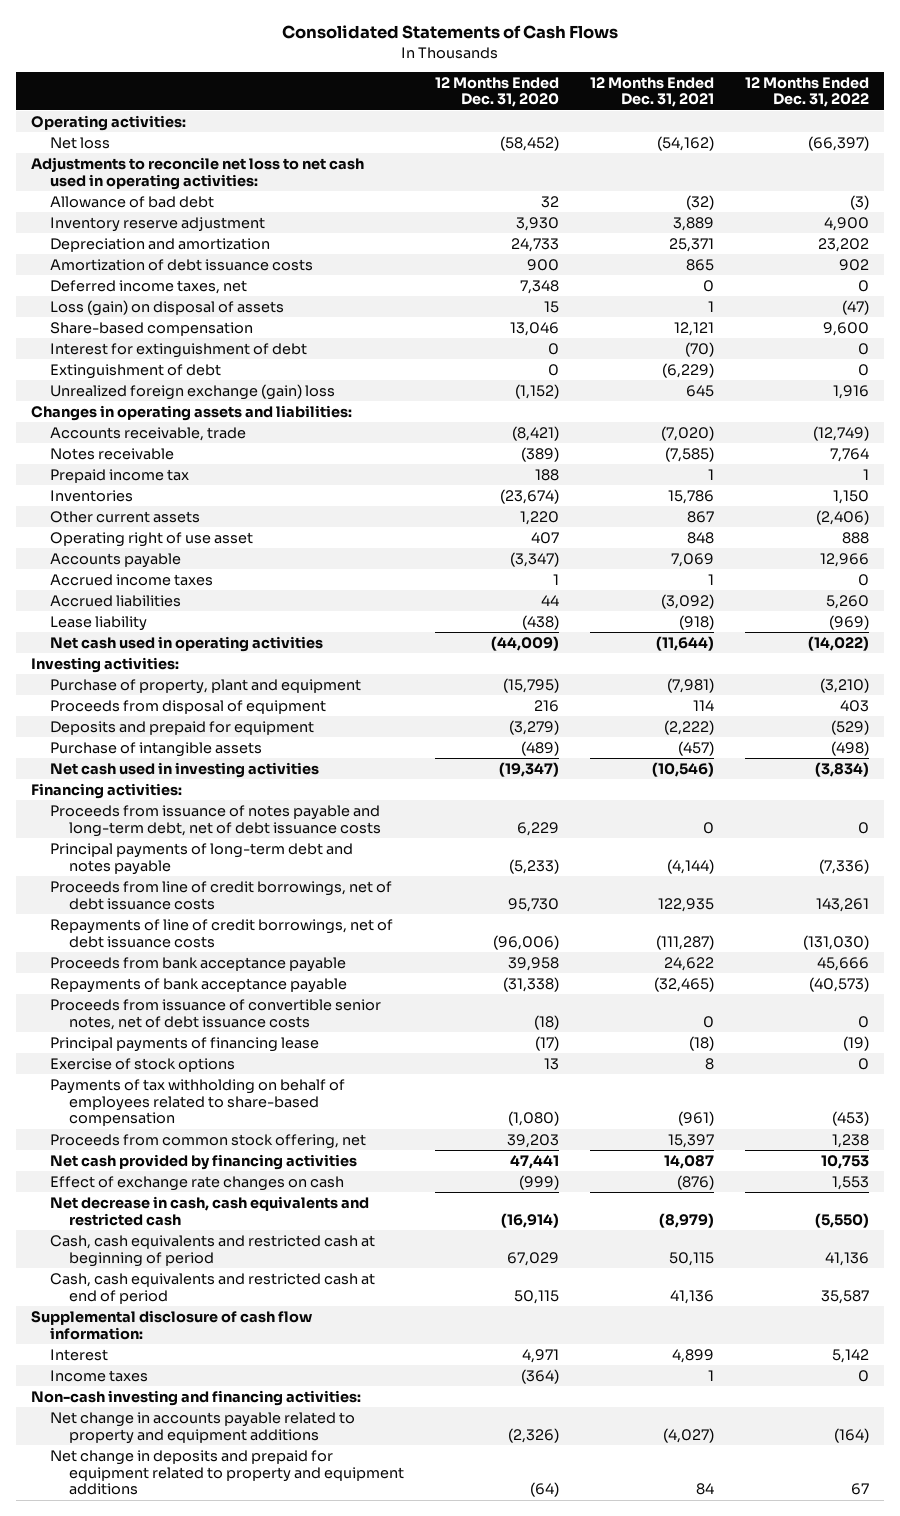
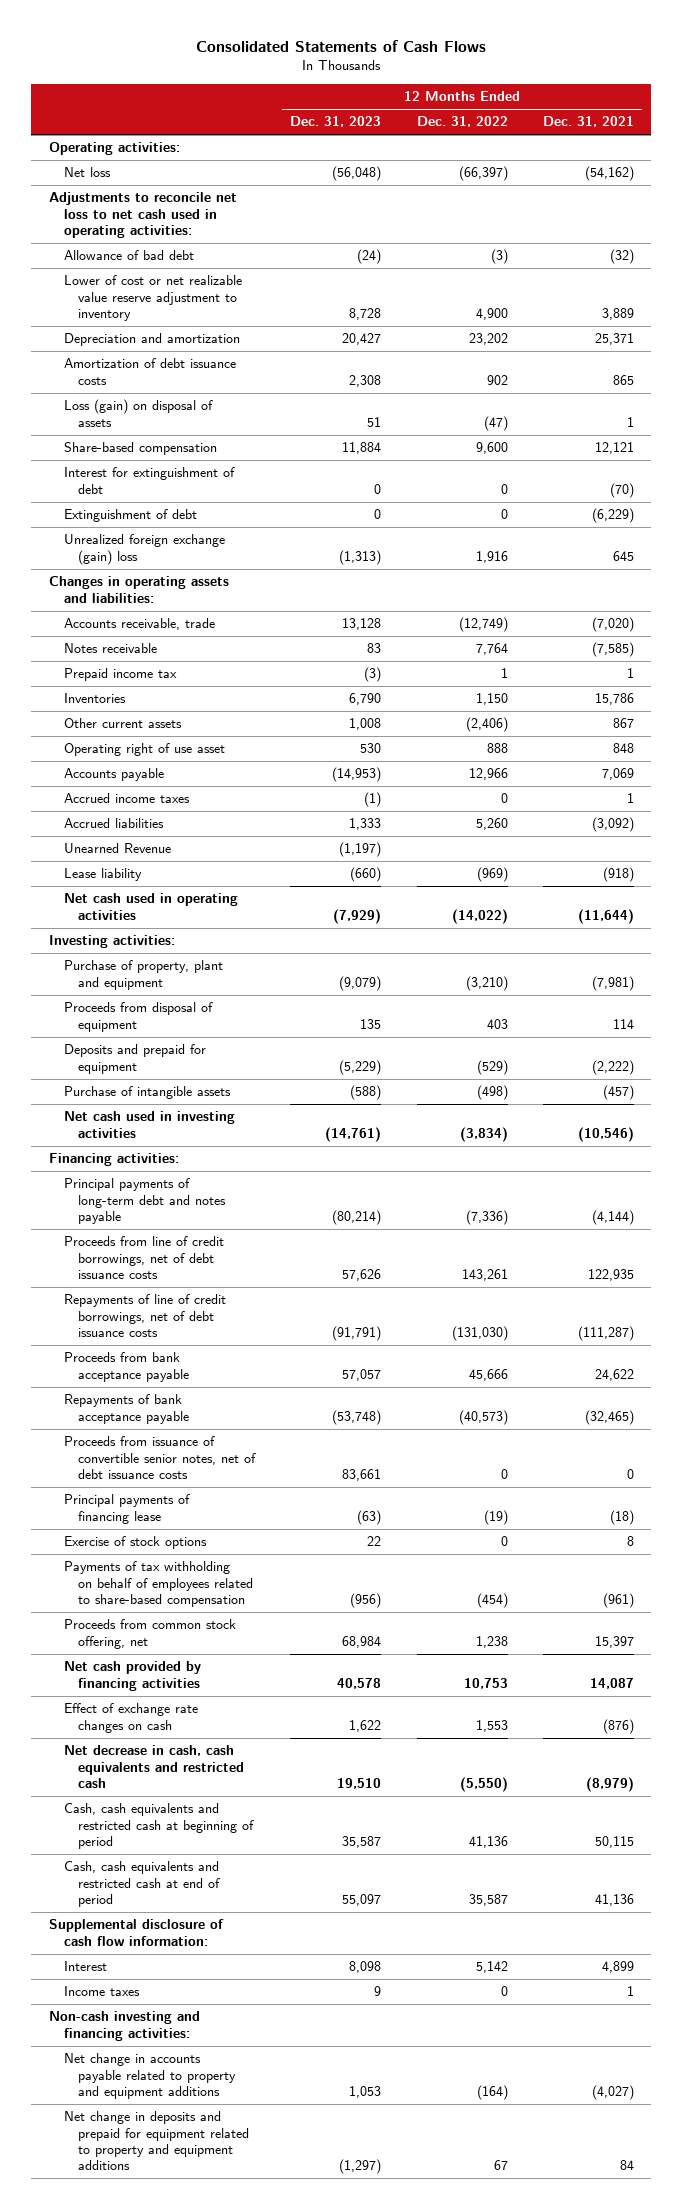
[434,76,559,108] 12 Months Ended Dec. 31, 2020 -> none
none -> [290,116,382,128] Dec. 31, 2023
[50,216,266,232] Inventory reserve adjustment -> [63,275,242,321] Lower of cost or net realizable value reserve adjustment to inventory
[50,279,248,294] Deferred income taxes, net -> none
none -> [63,843,171,854] Unearned Revenue
[50,804,381,837] Proceeds from issuance of notes payable and long-term debt, net of debt issuance costs -> none
[831,1111,869,1127] (453) -> [476,1592,508,1608] (454)

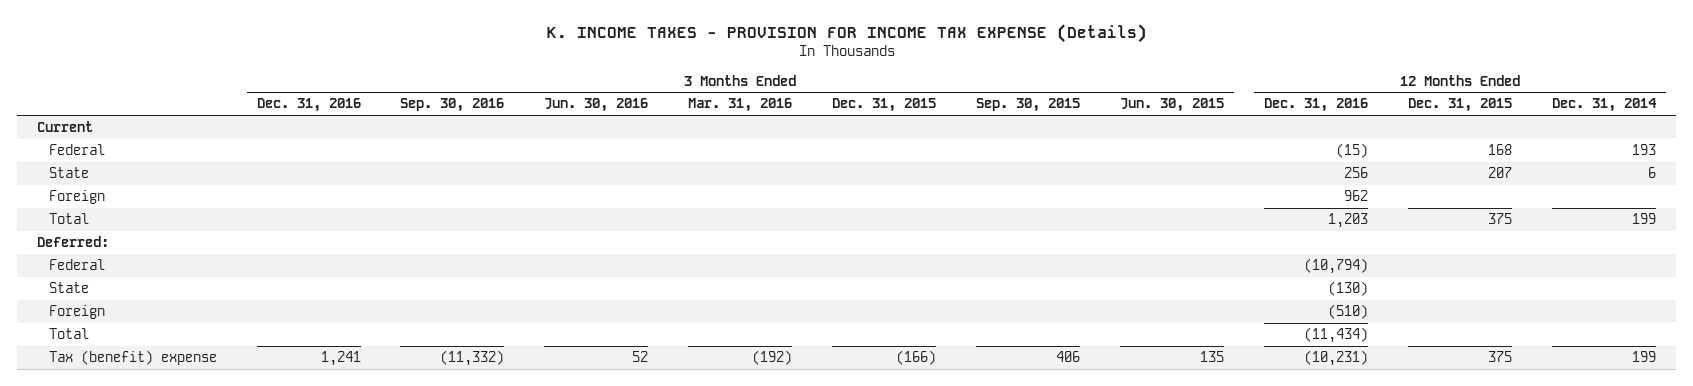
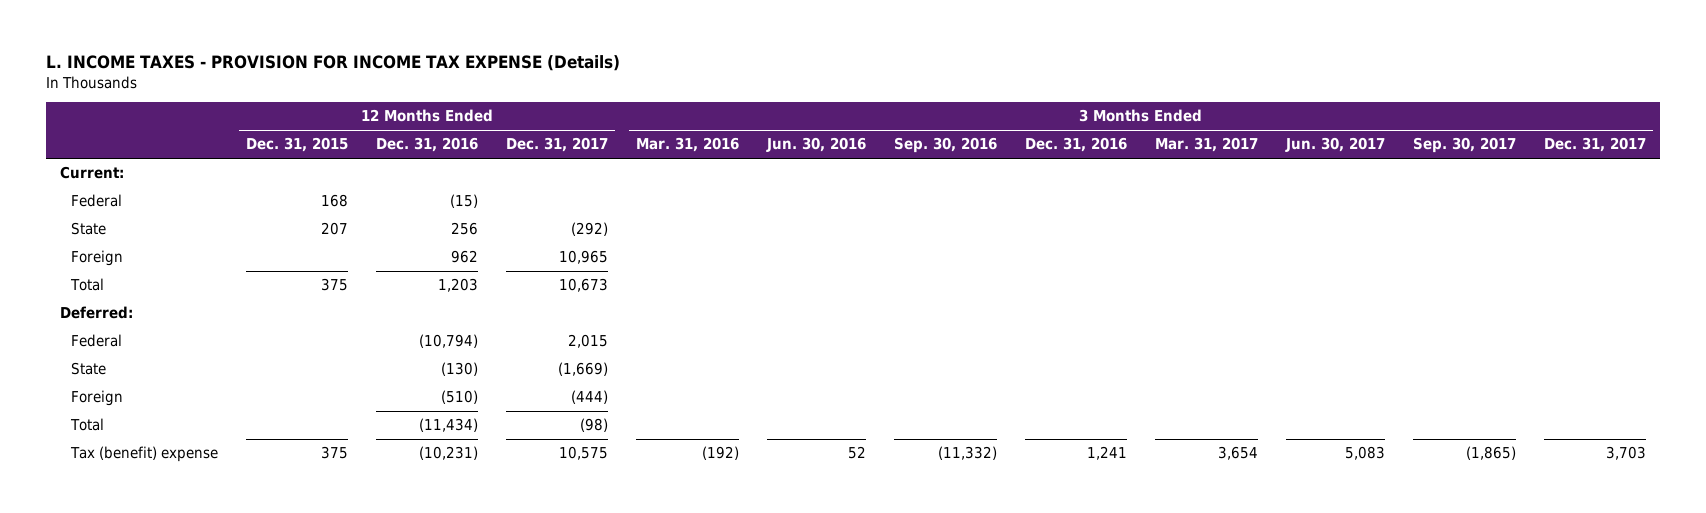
[546,24,1147,44] K. INCOME TAXES - PROVISION FOR INCOME TAX EXPENSE (Details) -> [45,55,620,72] L. INCOME TAXES - PROVISION FOR INCOME TAX EXPENSE (Details)
[832,98,937,113] Dec. 31, 2015 -> none
[976,98,1081,113] Sep. 30, 2015 -> none
[1120,98,1225,113] Jun. 30, 2015 -> none
[1552,98,1658,113] Dec. 31, 2014 -> none
none -> [505,137,608,153] Dec. 31, 2017
none -> [1155,137,1259,153] Mar. 31, 2017
none -> [1285,137,1386,153] Jun. 30, 2017
none -> [1413,137,1517,154] Sep. 30, 2017
none -> [1544,137,1647,153] Dec. 31, 2017
[37,121,94,133] Current -> [59,166,124,180] Current:

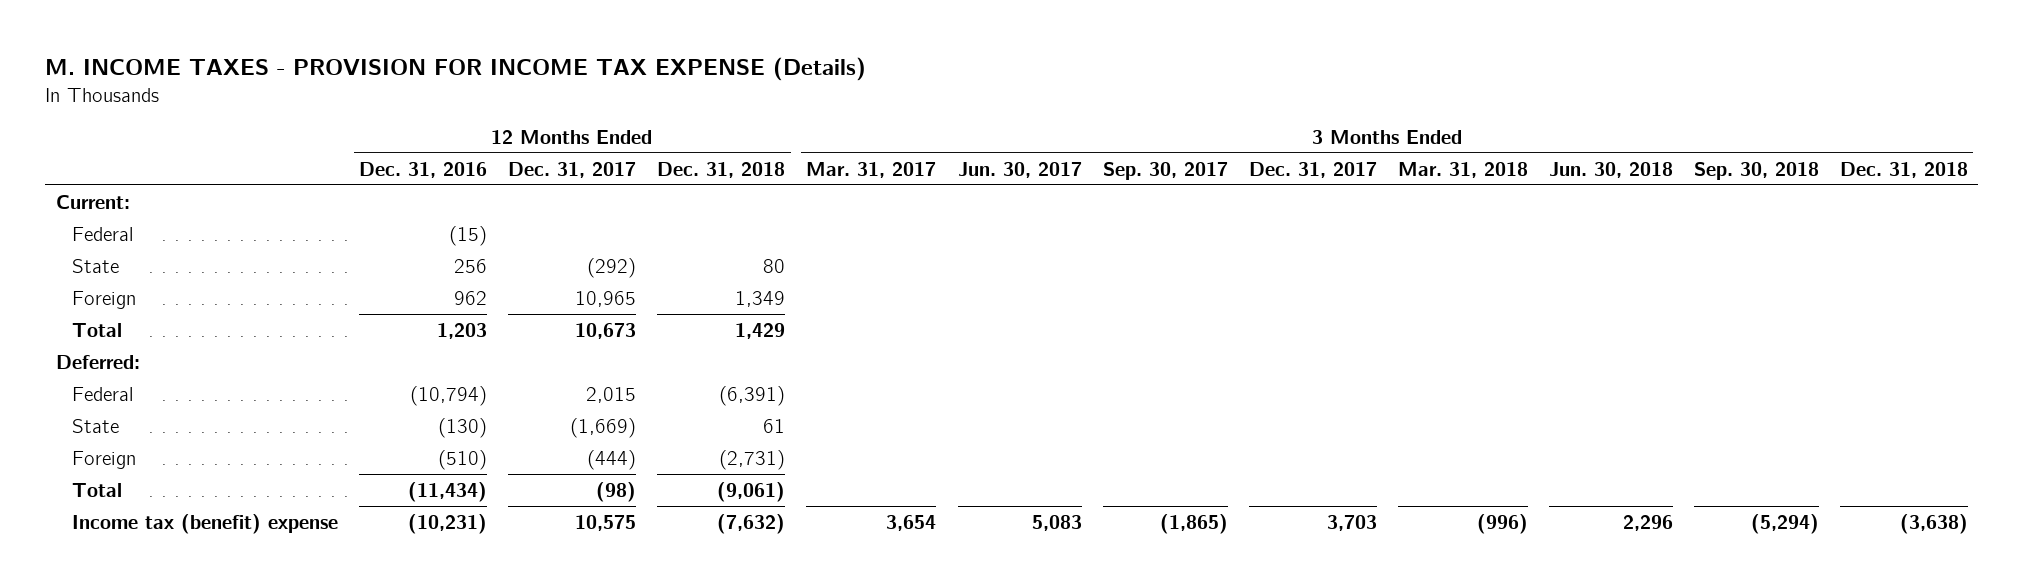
[45,55,620,72] L. INCOME TAXES - PROVISION FOR INCOME TAX EXPENSE (Details) -> [44,57,866,82] M. INCOME TAXES - PROVISION FOR INCOME TAX EXPENSE (Details)
[245,137,348,153] Dec. 31, 2015 -> none
[635,137,739,153] Mar. 31, 2016 -> none
[765,137,866,153] Jun. 30, 2016 -> none
[894,137,998,154] Sep. 30, 2016 -> none
[1025,137,1128,153] Dec. 31, 2016 -> none
none -> [657,161,786,178] Dec. 31, 2018
none -> [1397,161,1528,178] Mar. 31, 2018
none -> [1548,161,1673,178] Jun. 30, 2018
none -> [1693,161,1819,180] Sep. 30, 2018
none -> [1839,161,1968,178] Dec. 31, 2018
[69,446,218,463] Tax (benefit) expense -> [72,513,339,534] Income tax (benefit) expense

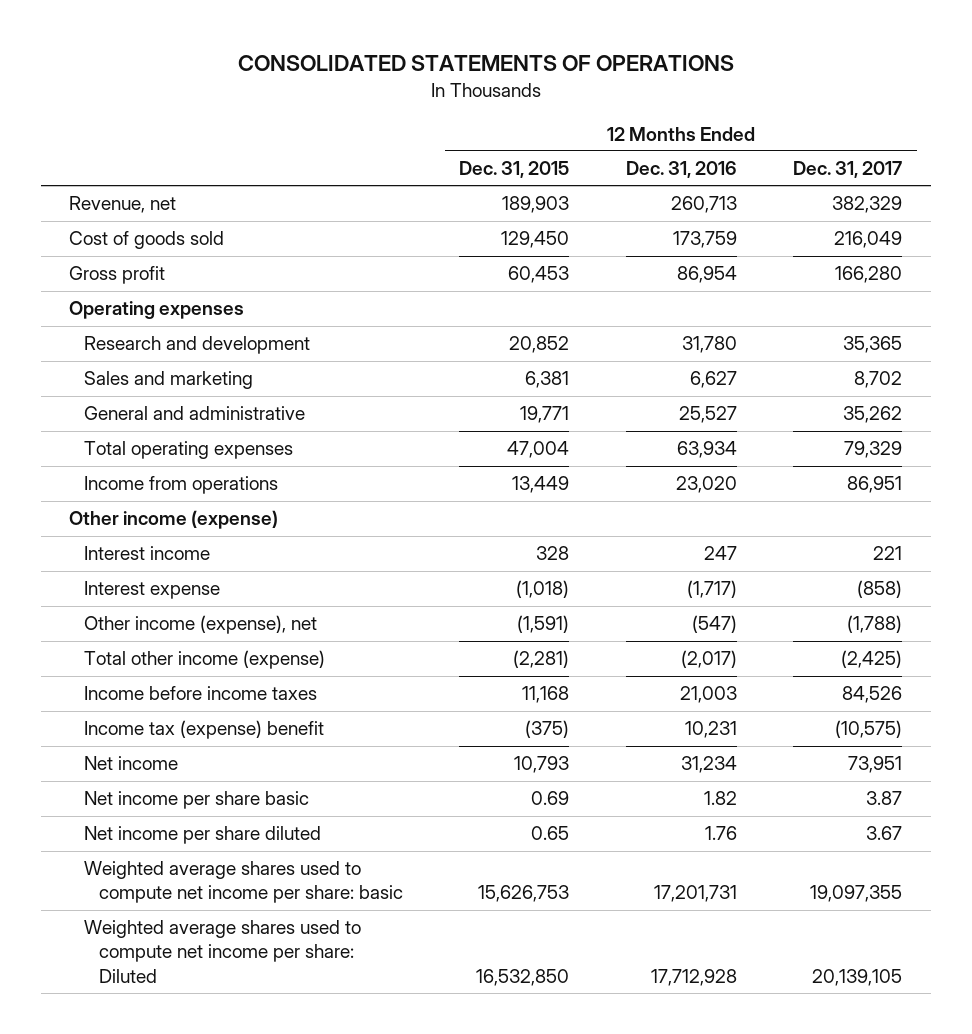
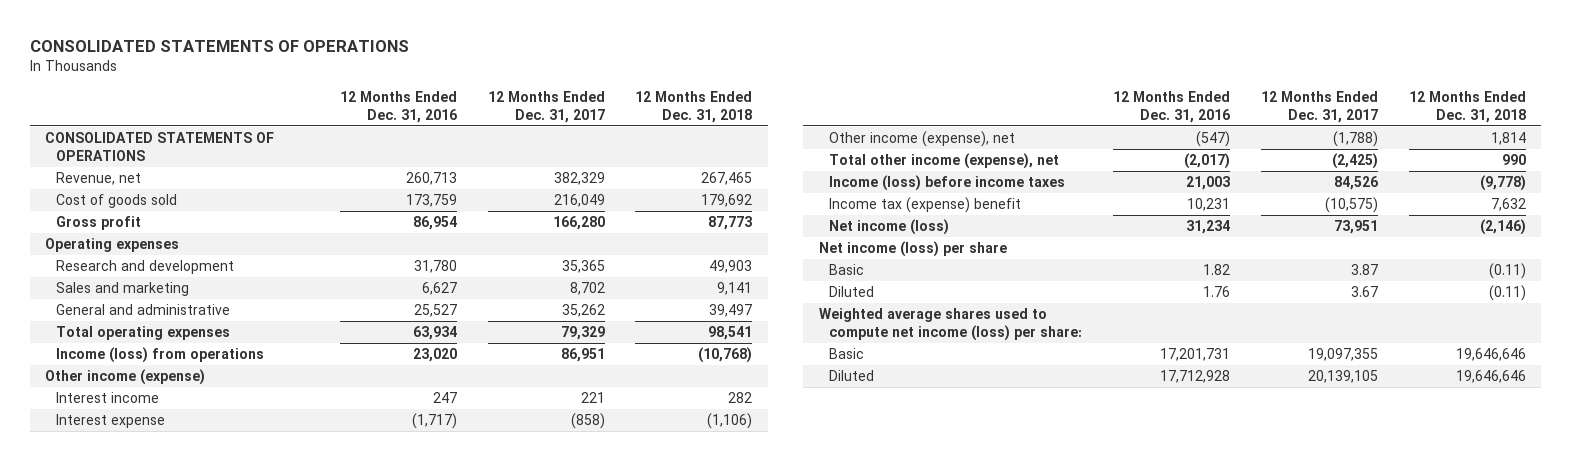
[459,161,570,179] Dec. 31, 2015 -> none
none -> [635,90,753,123] 12 Months Ended Dec. 31, 2018
none -> [45,132,275,162] CONSOLIDATED STATEMENTS OF OPERATIONS
[84,476,279,495] Income from operations -> [55,347,264,364] Income (loss) from operations
[84,650,326,670] Total other income (expense) -> [829,153,1060,170] Total other income (expense), net
[84,686,318,701] Income before income taxes -> [829,175,1066,192] Income (loss) before income taxes
[84,756,179,771] Net income -> [829,219,950,236] Net income (loss)
none -> [818,241,1007,258] Net income (loss) per share
[84,791,310,810] Net income per share basic -> [829,264,865,276] Basic
[84,826,322,845] Net income per share diluted -> [829,286,875,298] Diluted
none -> [818,308,1083,342] Weighted average shares used to compute net income (loss) per share:
[84,861,403,904] Weighted average shares used to compute net income per share: basic -> [829,348,865,360] Basic
[84,920,362,983] Weighted average shares used to compute net income per share: Diluted -> [829,370,875,382] Diluted

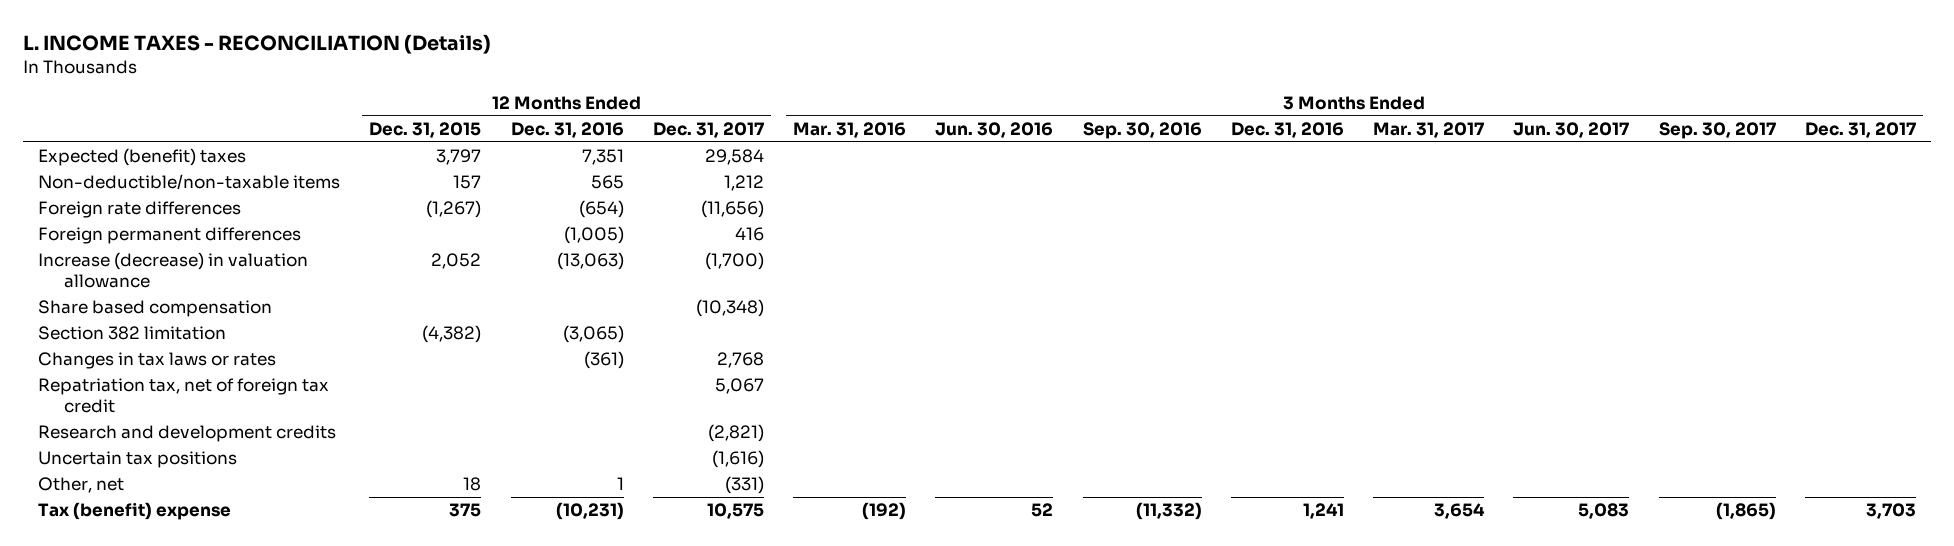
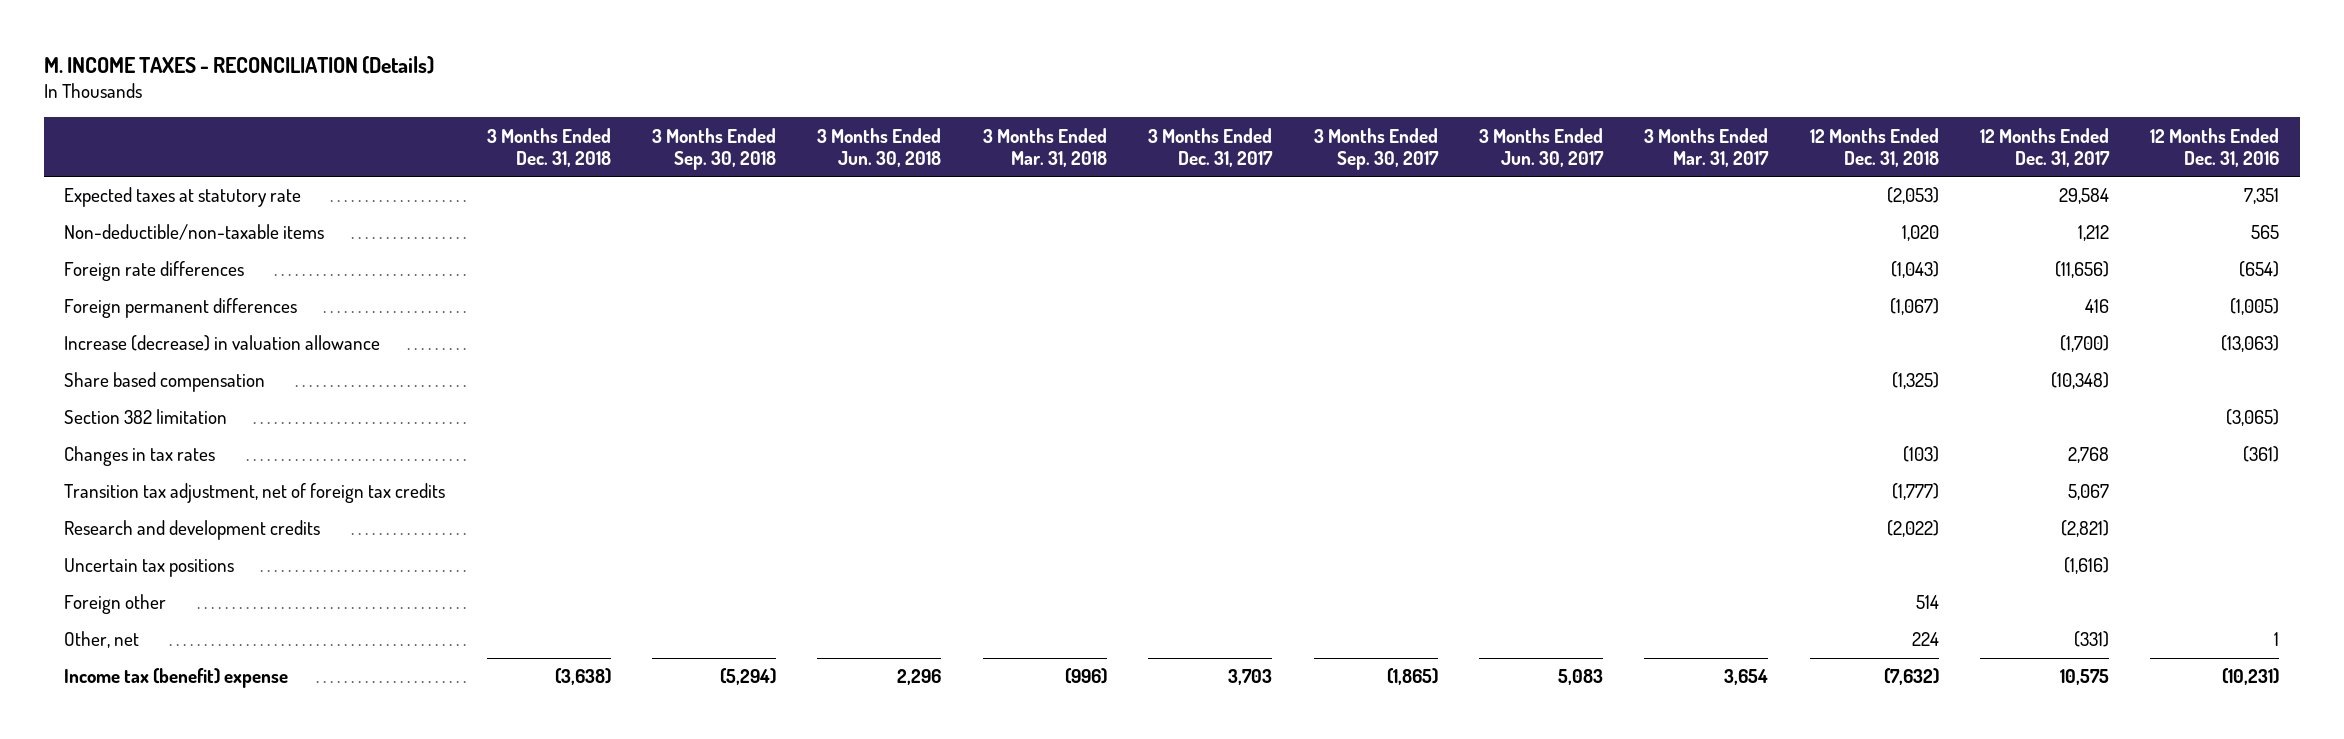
[23,33,492,54] L. INCOME TAXES - RECONCILIATION (Details) -> [43,55,434,74] M. INCOME TAXES - RECONCILIATION (Details)
[369,122,482,139] Dec. 31, 2015 -> none
[793,122,907,139] Mar. 31, 2016 -> none
[935,122,1054,139] Jun. 30, 2016 -> none
[1082,122,1202,140] Sep. 30, 2016 -> none
[1230,122,1344,139] Dec. 31, 2016 -> none
none -> [486,127,611,167] 3 Months Ended Dec. 31, 2018
none -> [652,127,777,170] 3 Months Ended Sep. 30, 2018
none -> [817,127,942,167] 3 Months Ended Jun. 30, 2018
none -> [982,127,1107,167] 3 Months Ended Mar. 31, 2018
none -> [1809,127,1939,167] 12 Months Ended Dec. 31, 2018
[37,148,246,167] Expected (benefit) taxes -> [64,187,302,208] Expected taxes at statutory rate
[37,352,276,370] Changes in tax laws or rates -> [64,446,216,467] Changes in tax rates
[37,378,329,414] Repatriation tax, net of foreign tax credit -> [64,483,446,504] Transition tax adjustment, net of foreign tax credits
none -> [64,594,167,615] Foreign other
[37,502,231,521] Tax (benefit) expense -> [64,668,289,689] Income tax (benefit) expense

